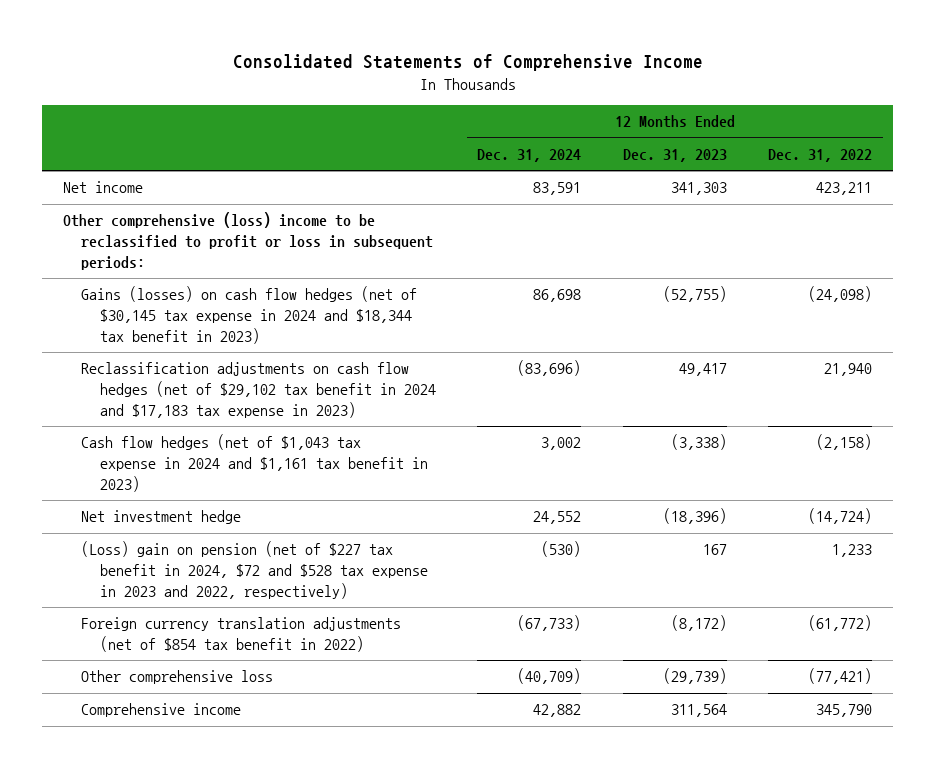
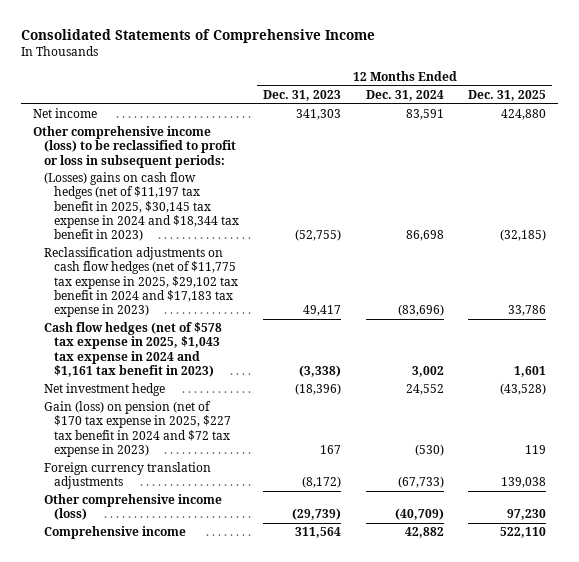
[768,148,873,162] Dec. 31, 2022 -> none
none -> [468,90,547,102] Dec. 31, 2025
[63,212,434,271] Other comprehensive (loss) income to be reclassified to profit or loss in subsequent periods: -> [33,126,236,168] Other comprehensive income (loss) to be reclassified to profit or loss in subsequent periods:
[81,286,418,345] Gains (losses) on cash flow hedges (net of $30,145 tax expense in 2024 and $18,344 tax benefit in 2023) -> [43,172,240,242] (Losses) gains on cash flow hedges (net of $11,197 tax benefit in 2025, $30,145 tax expense in 2024 and $18,344 tax benefit in 2023)
[81,362,436,419] Reclassification adjustments on cash flow hedges (net of $29,102 tax benefit in 2024 and $17,183 tax expense in 2023) -> [43,247,239,318] Reclassification adjustments on cash flow hedges (net of $11,775 tax expense in 2025, $29,102 tax benefit in 2024 and $17,183 tax expense in 2023)
[81,434,428,493] Cash flow hedges (net of $1,043 tax expense in 2024 and $1,161 tax benefit in 2023) -> [43,322,222,377] Cash flow hedges (net of $578 tax expense in 2025, $1,043 tax expense in 2024 and $1,161 tax benefit in 2023)
[81,541,428,600] (Loss) gain on pension (net of $227 tax benefit in 2024, $72 and $528 tax expense in 2023 and 2022, respectively) -> [43,401,232,457] Gain (loss) on pension (net of $170 tax expense in 2025, $227 tax benefit in 2024 and $72 tax expense in 2023)
[81,617,402,653] Foreign currency translation adjustments (net of $854 tax benefit in 2022) -> [43,462,211,490] Foreign currency translation adjustments
[81,670,274,685] Other comprehensive loss -> [43,494,222,521] Other comprehensive income (loss)

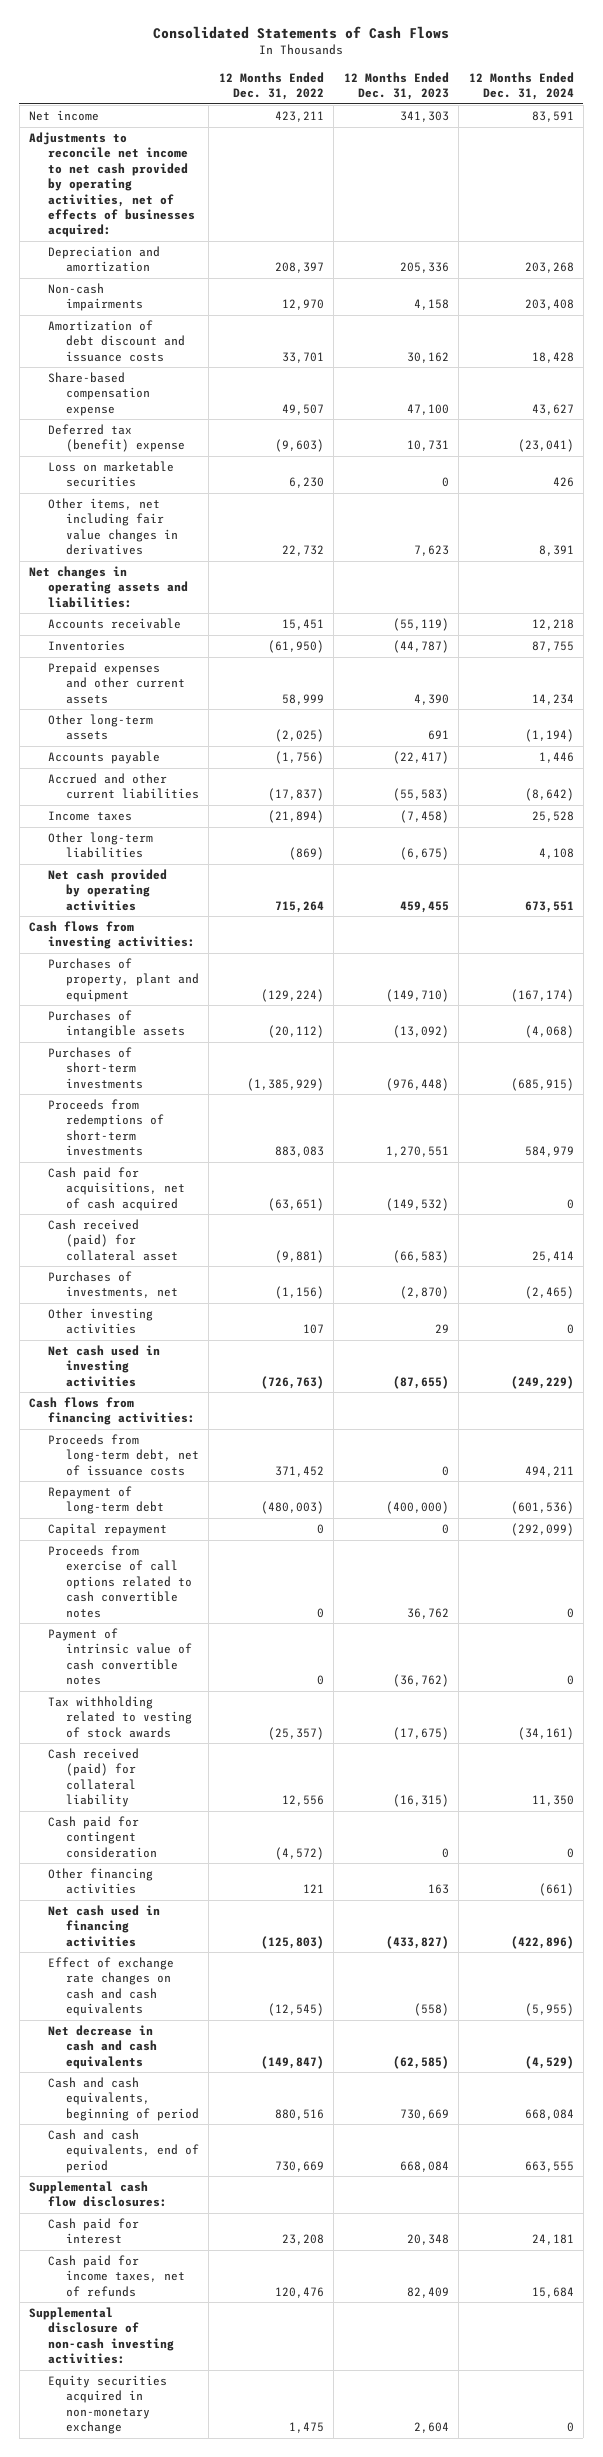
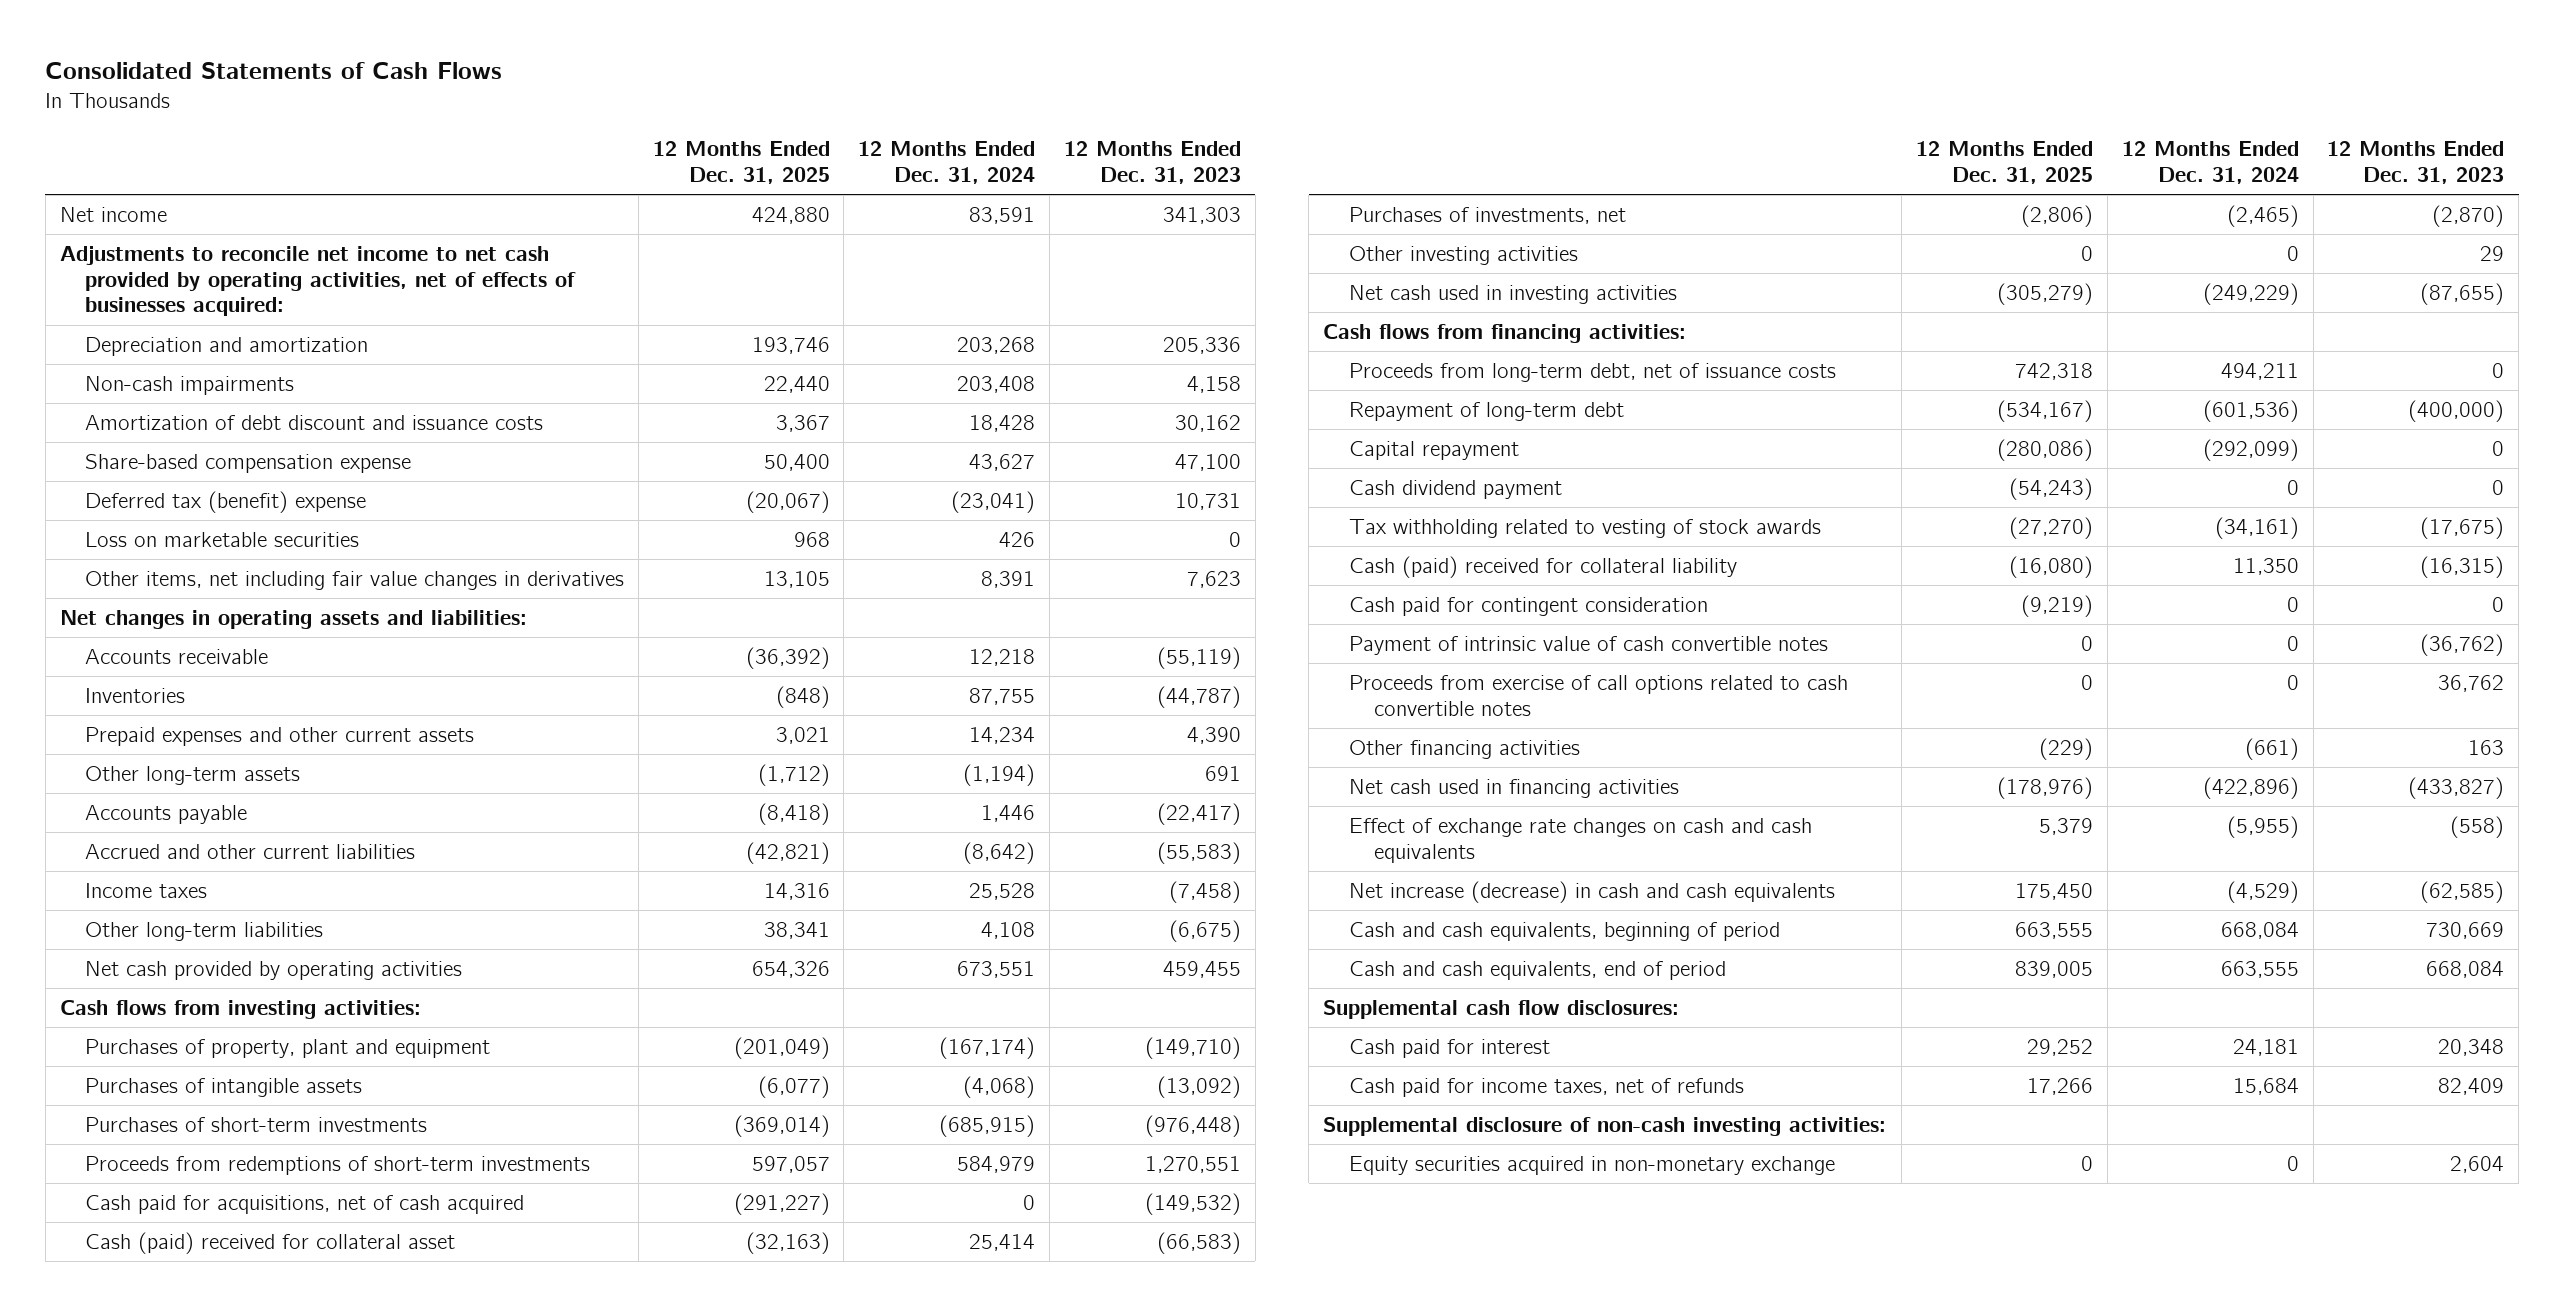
[218,71,324,101] 12 Months Ended Dec. 31, 2022 -> none
none -> [652,141,830,184] 12 Months Ended Dec. 31, 2025
[47,1219,179,1261] Cash received (paid) for collateral asset -> [85,1231,456,1254] Cash (paid) received for collateral asset
none -> [1348,479,1562,499] Cash dividend payment
[47,1748,139,1808] Cash received (paid) for collateral liability -> [1348,555,1737,578] Cash (paid) received for collateral liability
[47,1628,193,1686] Payment of intrinsic value of cash convertible notes -> [1348,635,1828,655] Payment of intrinsic value of cash convertible notes
[47,1545,193,1618] Proceeds from exercise of call options related to cash convertible notes -> [1348,674,1848,716] Proceeds from exercise of call options related to cash convertible notes
[47,2025,158,2069] Net decrease in cash and cash equivalents -> [1348,880,1835,903] Net increase (decrease) in cash and cash equivalents

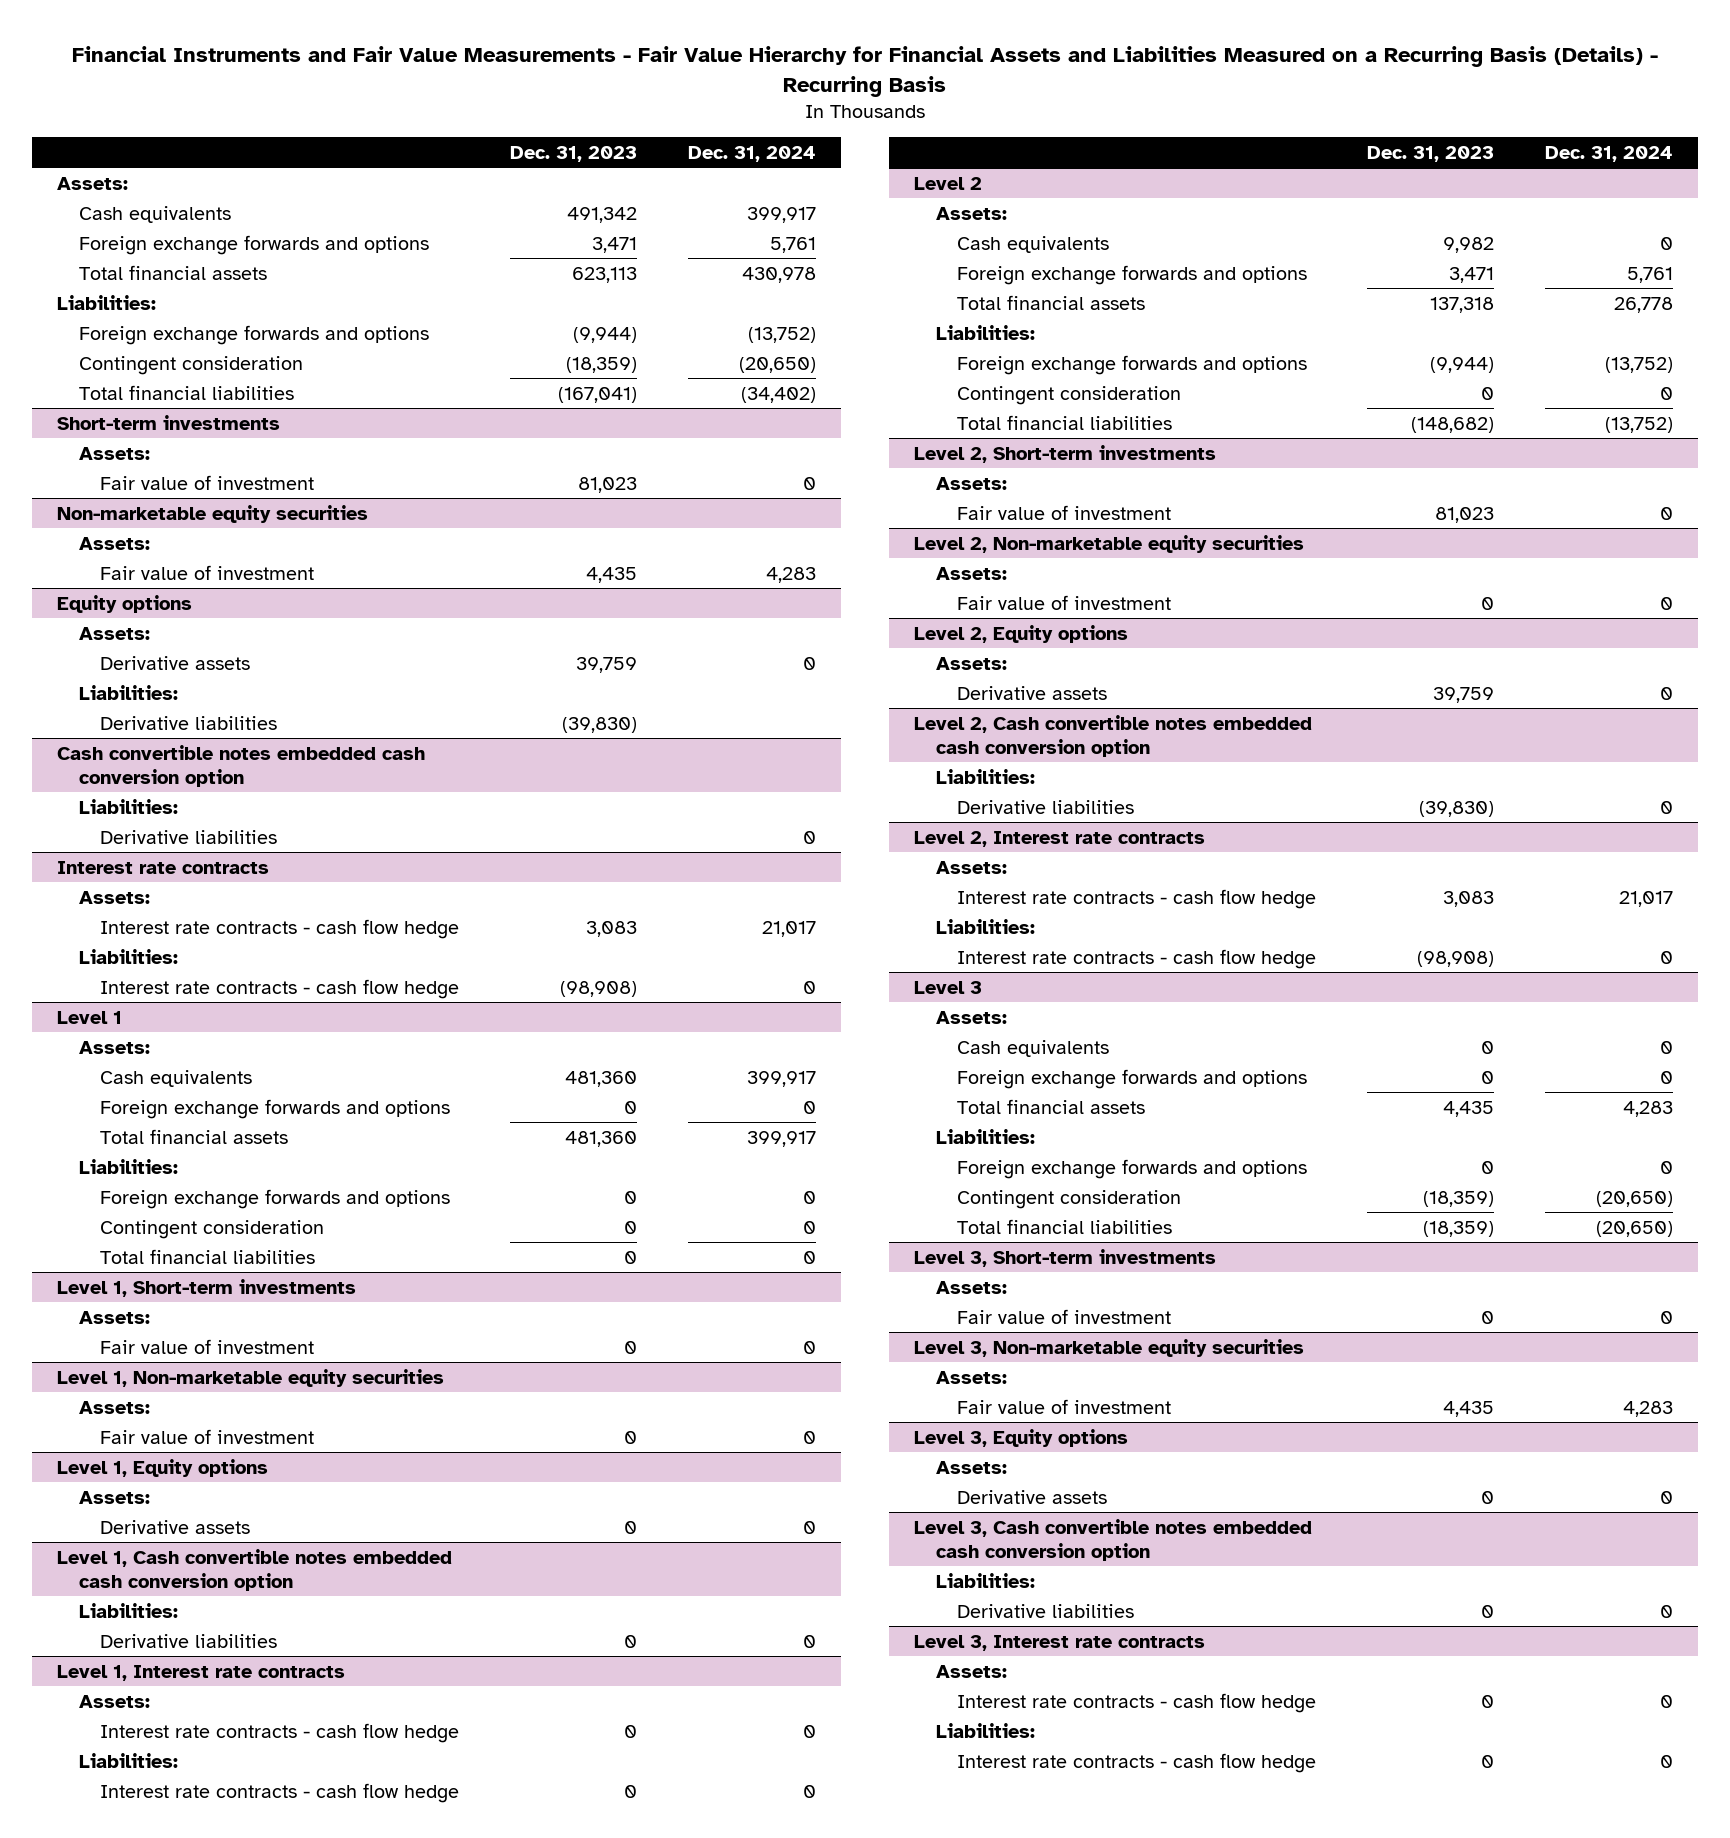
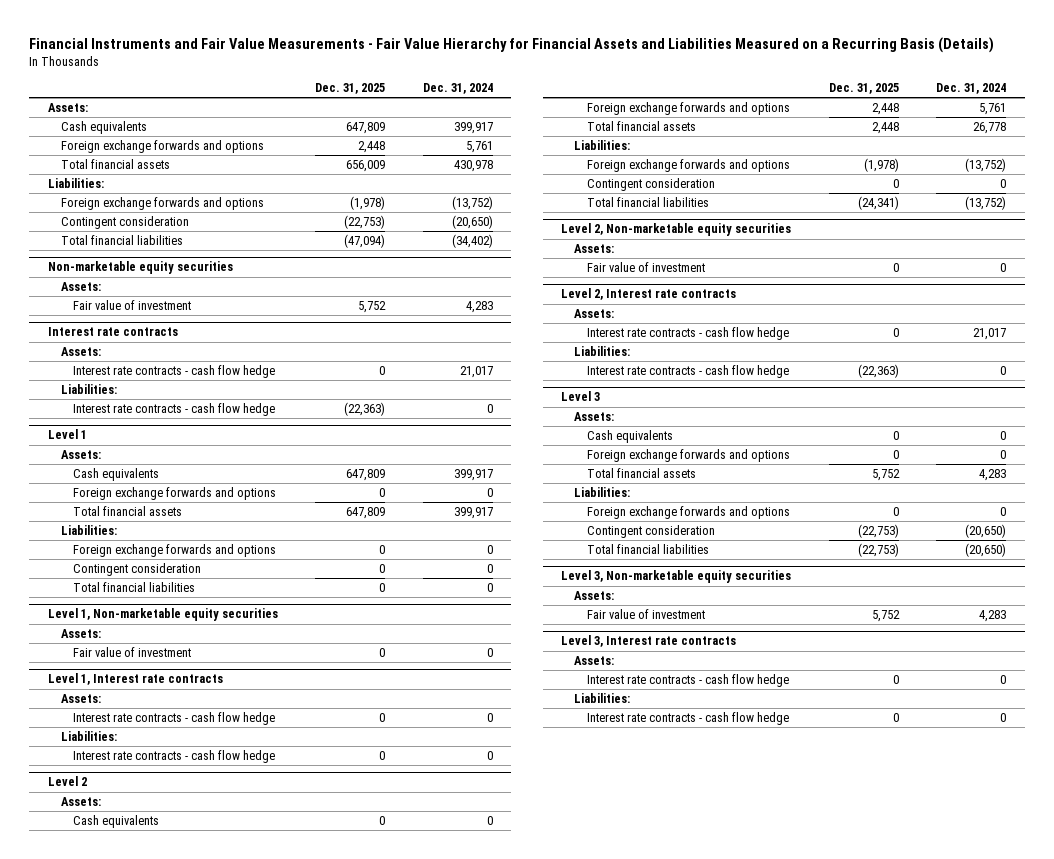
[71,45,1658,97] Financial Instruments and Fair Value Measurements - Fair Value Hierarchy for Financial Assets and Liabilities Measured on a Recurring Basis (Details) - Recurring Basis -> [29,36,995,53] Financial Instruments and Fair Value Measurements - Fair Value Hierarchy for Financial Assets and Liabilities Measured on a Recurring Basis (Details)
[509,145,637,162] Dec. 31, 2023 -> none
none -> [315,82,386,94] Dec. 31, 2025
[57,414,281,430] Short-term investments -> none
[78,446,150,460] Assets: -> none
[100,474,315,490] Fair value of investment -> none
[57,594,193,613] Equity options -> none
[78,626,150,640] Assets: -> none
[100,655,251,670] Derivative assets -> none
[78,684,178,700] Liabilities: -> none
[100,715,278,730] Derivative liabilities -> none
[57,744,426,787] Cash convertible notes embedded cash conversion option -> none
[78,798,178,814] Liabilities: -> none
[100,829,278,844] Derivative liabilities -> none
[57,1278,357,1297] Level 1, Short-term investments -> none
[78,1310,150,1324] Assets: -> none
[100,1338,315,1354] Fair value of investment -> none
[57,1458,269,1477] Level 1, Equity options -> none
[78,1490,150,1504] Assets: -> none
[100,1519,251,1534] Derivative assets -> none
[57,1548,453,1591] Level 1, Cash convertible notes embedded cash conversion option -> none
[78,1602,178,1618] Liabilities: -> none
[100,1633,278,1648] Derivative liabilities -> none
[914,444,1217,463] Level 2, Short-term investments -> none
[935,476,1007,490] Assets: -> none
[957,504,1172,520] Fair value of investment -> none
[914,624,1129,643] Level 2, Equity options -> none
[935,656,1007,670] Assets: -> none
[957,685,1108,700] Derivative assets -> none
[914,714,1313,757] Level 2, Cash convertible notes embedded cash conversion option -> none
[935,768,1035,784] Liabilities: -> none
[957,799,1135,814] Derivative liabilities -> none
[914,1248,1217,1267] Level 3, Short-term investments -> none
[935,1280,1007,1294] Assets: -> none
[957,1308,1172,1324] Fair value of investment -> none
[914,1428,1129,1447] Level 3, Equity options -> none
[935,1460,1007,1474] Assets: -> none
[957,1489,1108,1504] Derivative assets -> none
[914,1518,1313,1561] Level 3, Cash convertible notes embedded cash conversion option -> none
[935,1572,1035,1588] Liabilities: -> none
[957,1603,1135,1618] Derivative liabilities -> none

